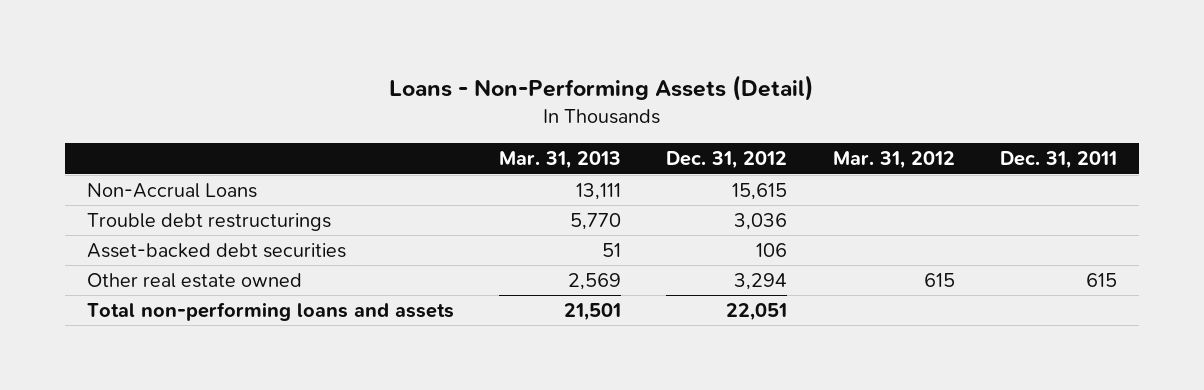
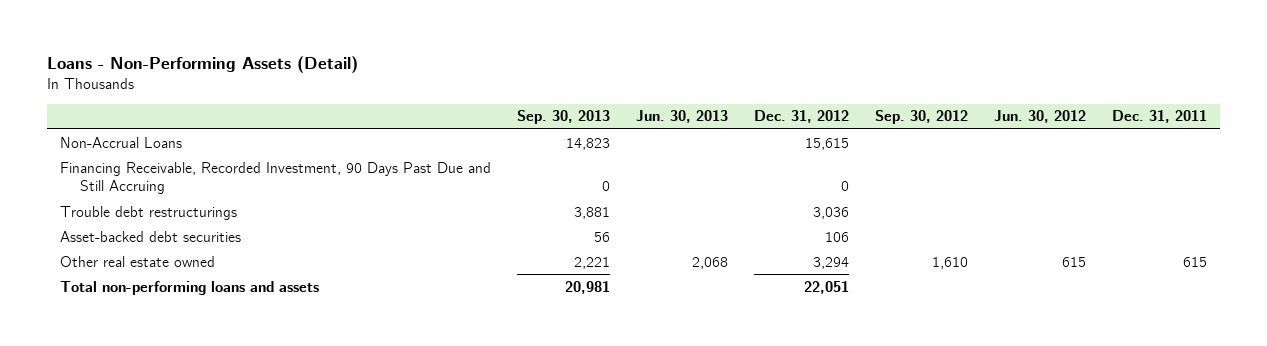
[499,151,622,170] Mar. 31, 2013 -> none
[832,151,955,170] Mar. 31, 2012 -> none
none -> [516,110,610,125] Sep. 30, 2013
none -> [636,110,729,124] Jun. 30, 2013
none -> [875,110,969,125] Sep. 30, 2012
none -> [994,110,1087,124] Jun. 30, 2012
none -> [59,161,491,195] Financing Receivable, Recorded Investment, 90 Days Past Due and Still Accruing

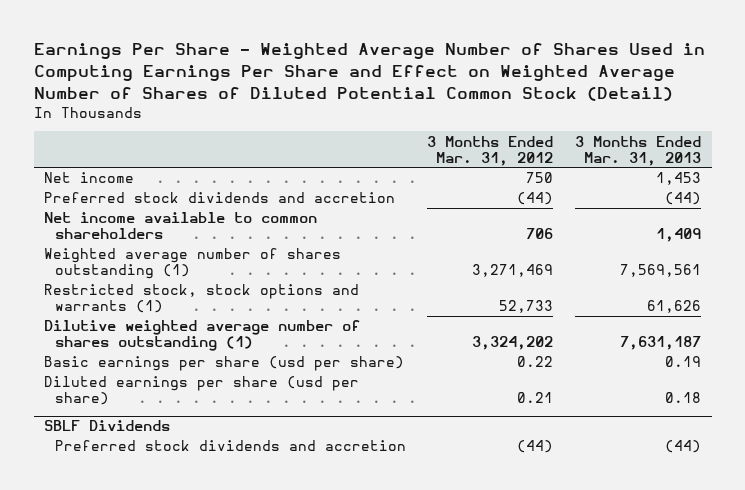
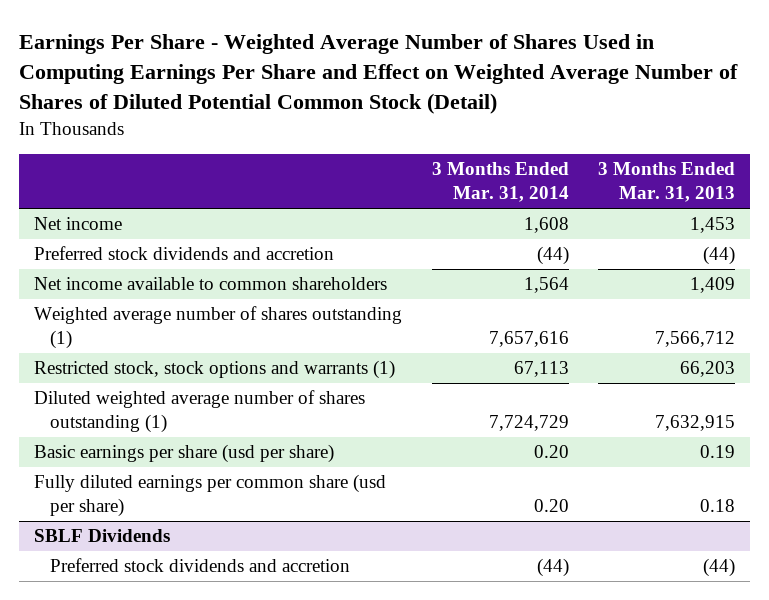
[427,135,554,166] 3 Months Ended Mar. 31, 2012 -> none
none -> [431,162,569,203] 3 Months Ended Mar. 31, 2014
[620,264,702,278] 7,569,561 -> [655,331,736,348] 7,566,712
[647,300,702,314] 61,626 -> [680,361,736,378] 66,203
[44,320,361,352] Dilutive weighted average number of shares outstanding (1) -> [34,390,366,434] Diluted weighted average number of shares outstanding (1)
[620,336,702,351] 7,631,187 -> [655,415,736,432] 7,632,915
[44,376,360,406] Diluted earnings per share (usd per share) -> [34,474,387,518] Fully diluted earnings per common share (usd per share)

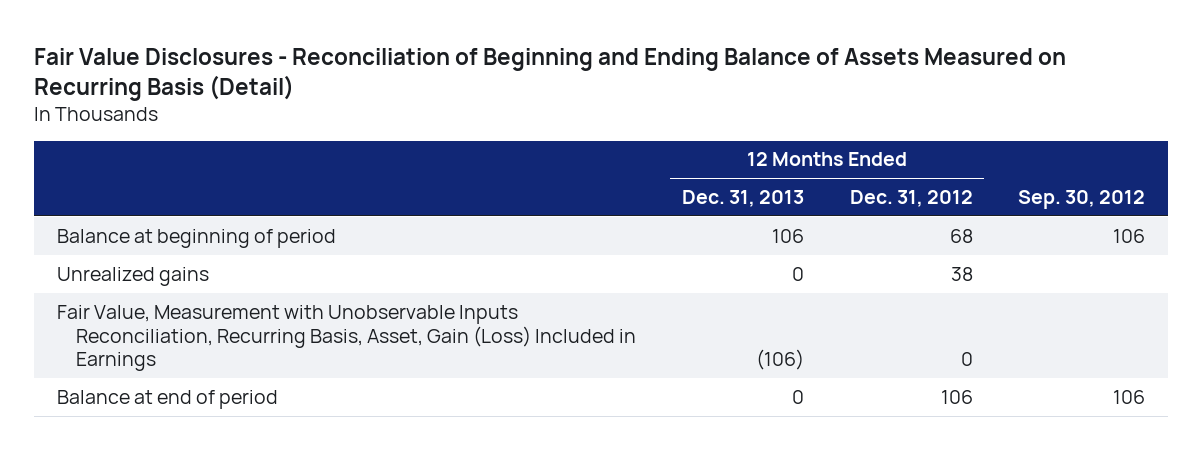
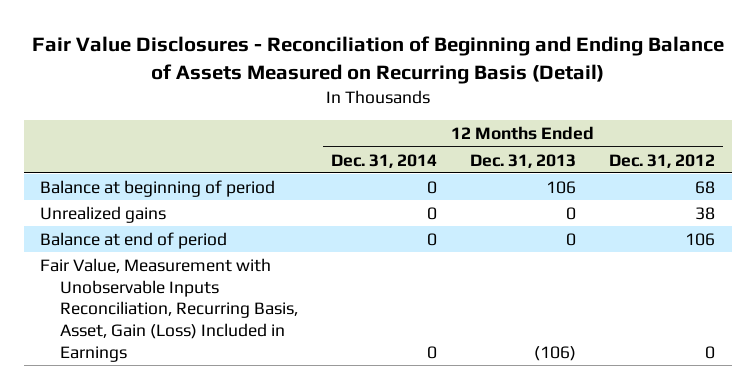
[1018,190,1146,210] Sep. 30, 2012 -> none
none -> [331,153,438,168] Dec. 31, 2014
[57,304,636,372] Fair Value, Measurement with Unobservable Inputs Reconciliation, Recurring Basis, Asset, Gain (Loss) Included in Earnings -> [40,257,299,362] Fair Value, Measurement with Unobservable Inputs Reconciliation, Recurring Basis, Asset, Gain (Loss) Included in Earnings

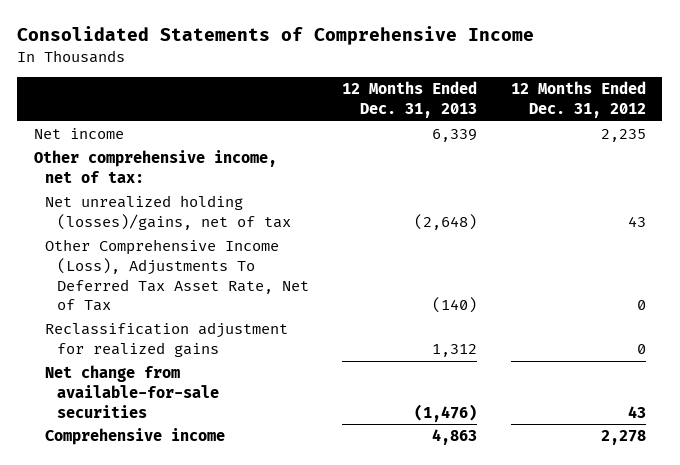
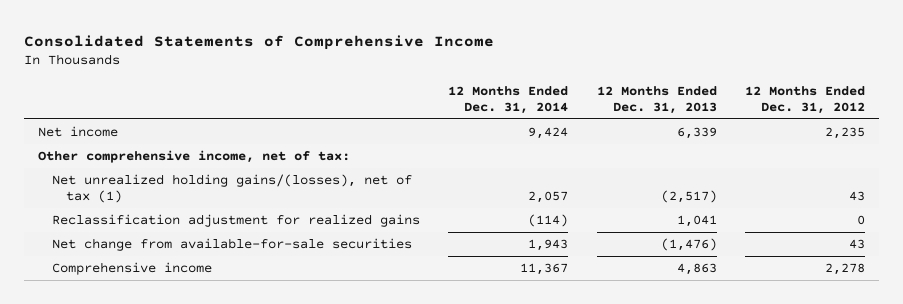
none -> [448,85,569,114] 12 Months Ended Dec. 31, 2014
[45,239,309,312] Other Comprehensive Income (Loss), Adjustments To Deferred Tax Asset Rate, Net of Tax -> none
[45,195,291,230] Net unrealized holding (losses)/gains, net of tax -> [52,174,413,204] Net unrealized holding gains/(losses), net of tax (1)
[414,213,478,230] (2,648) -> [660,190,717,204] (2,517)
[432,343,478,357] 1,312 -> [676,215,717,228] 1,041

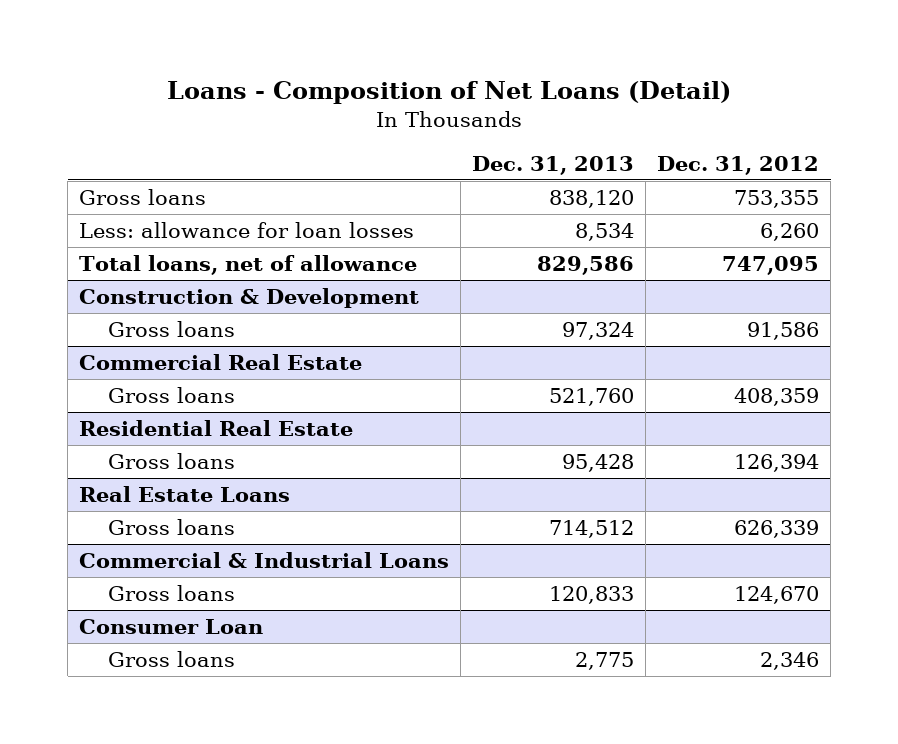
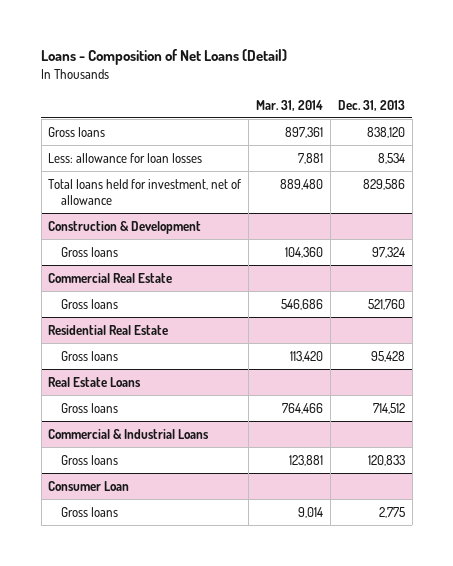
[657,155,820,175] Dec. 31, 2012 -> none
none -> [256,99,324,111] Mar. 31, 2014
[79,254,418,275] Total loans, net of allowance -> [48,178,242,206] Total loans held for investment, net of allowance

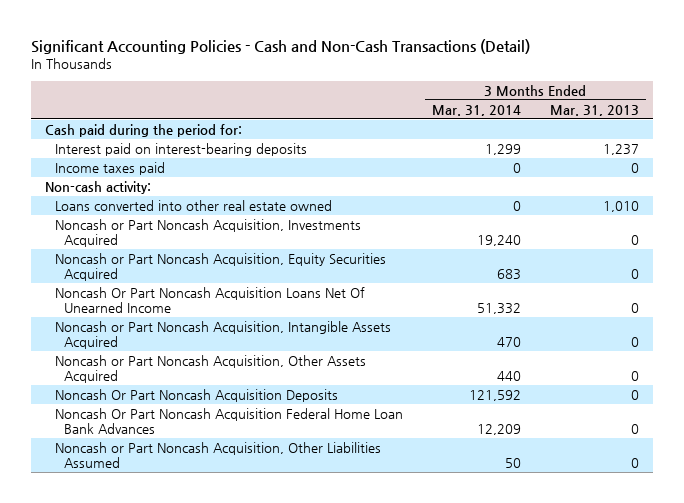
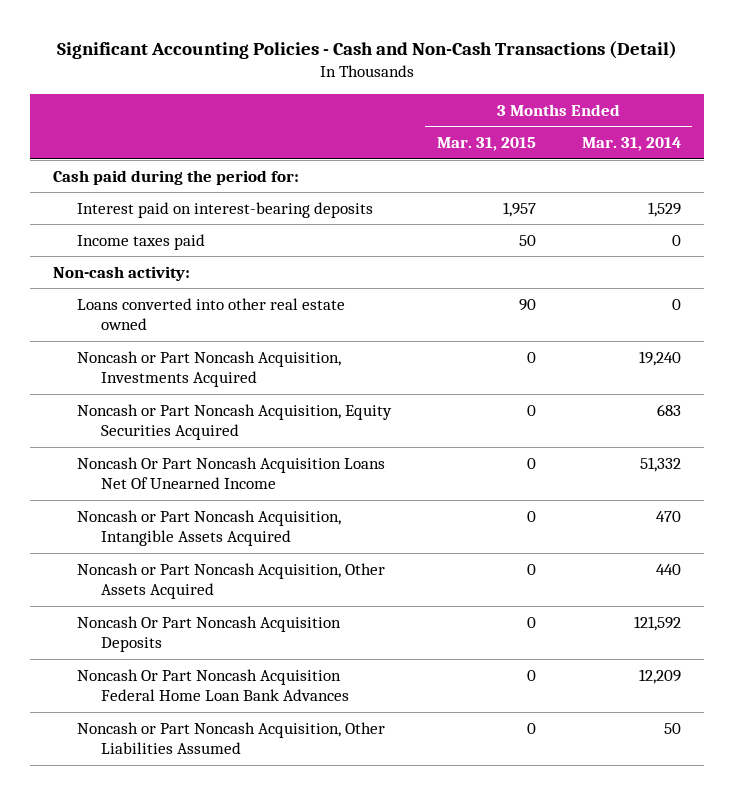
[549,104,639,116] Mar. 31, 2013 -> none
none -> [436,137,536,152] Mar. 31, 2015
[484,144,521,156] 1,299 -> [647,201,681,217] 1,529

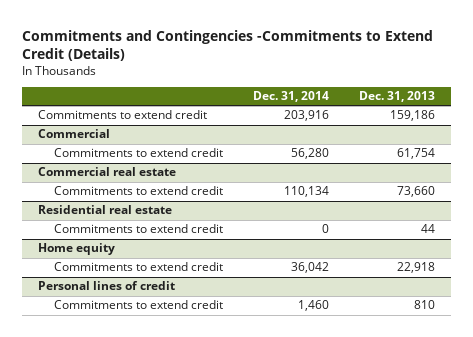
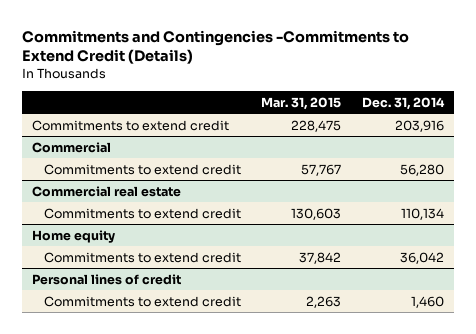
[359,91,436,103] Dec. 31, 2013 -> none
none -> [261,96,342,110] Mar. 31, 2015
[37,205,172,215] Residential real estate -> none
[53,224,223,234] Commitments to extend credit -> none

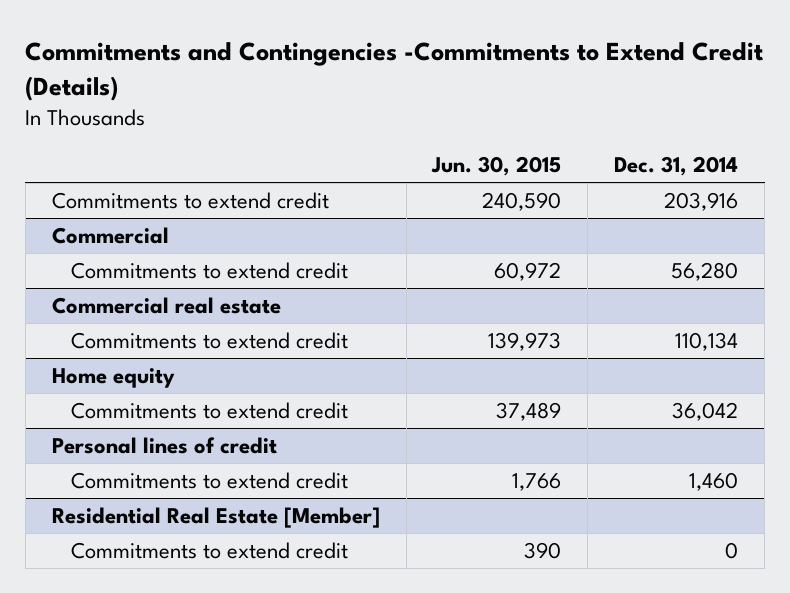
[261,96,342,110] Mar. 31, 2015 -> none
none -> [431,156,562,177] Jun. 30, 2015
none -> [51,506,380,528] Residential Real Estate [Member]
none -> [71,541,349,559] Commitments to extend credit

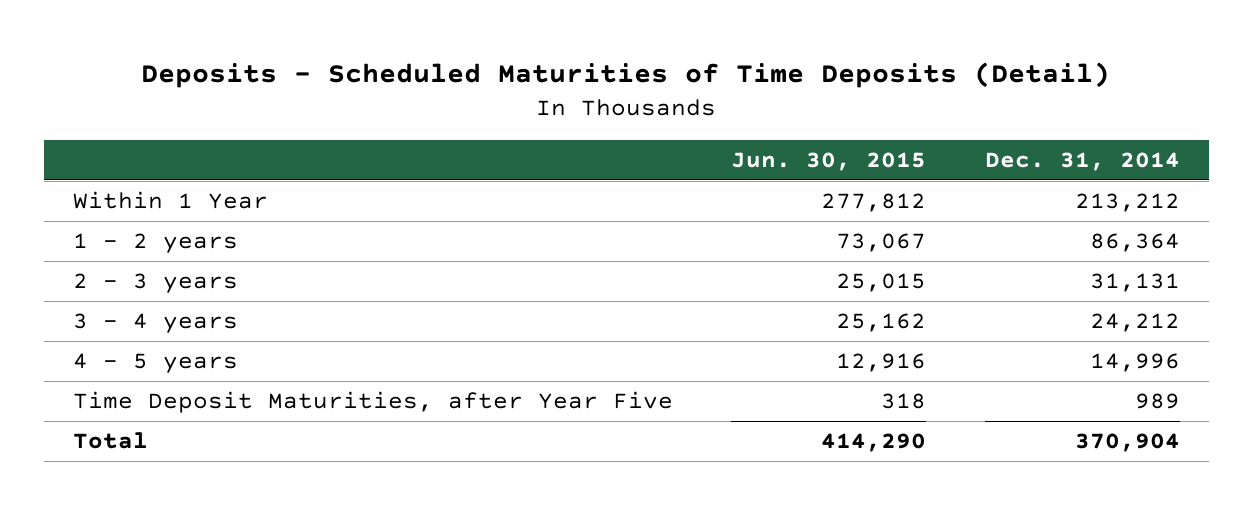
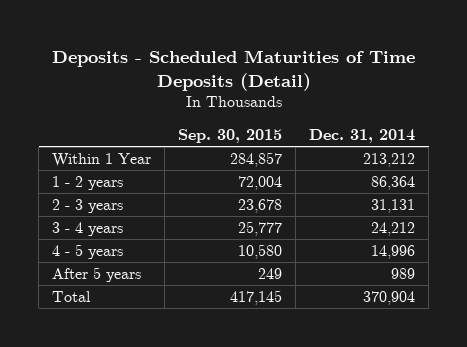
[731,152,927,172] Jun. 30, 2015 -> none
none -> [178,128,283,143] Sep. 30, 2015
[73,391,674,414] Time Deposit Maturities, after Year Five -> [52,266,142,282] After 5 years

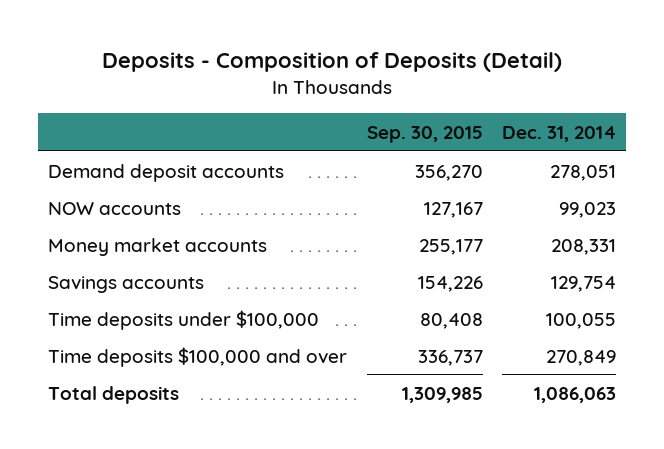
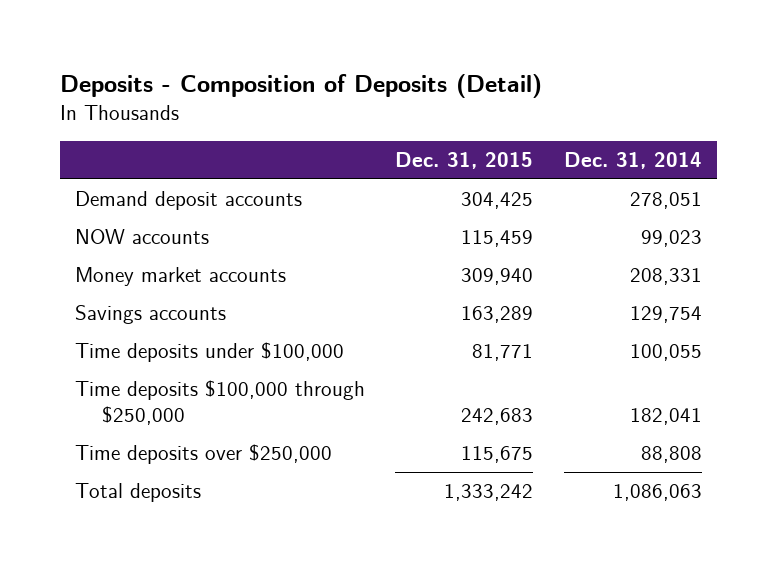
[366,125,483,143] Sep. 30, 2015 -> none
none -> [395,152,534,170] Dec. 31, 2015
[48,346,348,367] Time deposits $100,000 and over -> [74,380,365,425] Time deposits $100,000 through $250,000
[546,349,617,366] 270,849 -> [630,407,703,425] 182,041
none -> [74,444,332,465] Time deposits over $250,000

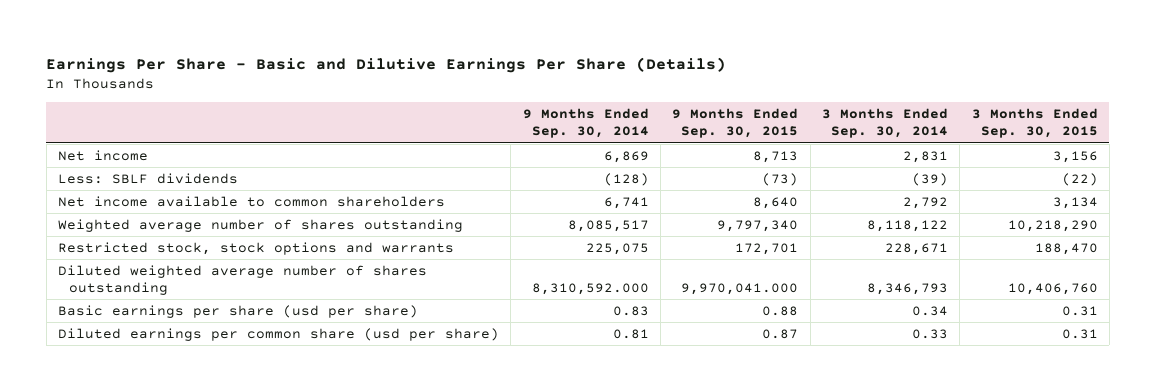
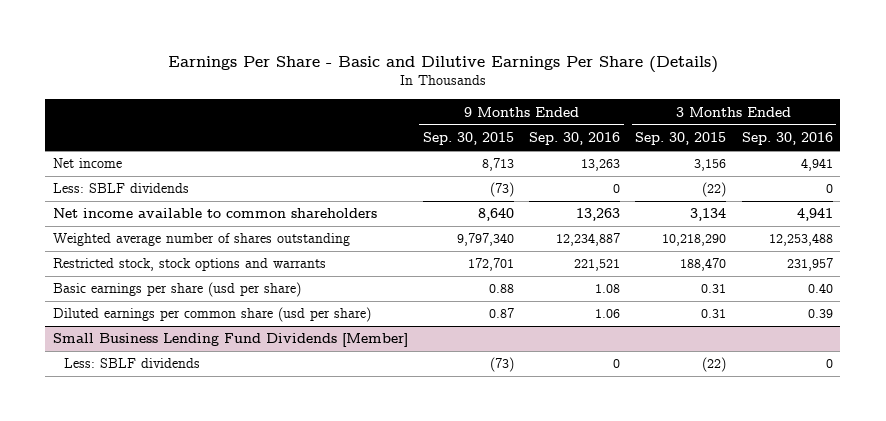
[522,108,649,139] 9 Months Ended Sep. 30, 2014 -> none
[821,108,948,139] 3 Months Ended Sep. 30, 2014 -> none
none -> [529,132,621,146] Sep. 30, 2016
none -> [741,132,833,146] Sep. 30, 2016
[58,264,428,295] Diluted weighted average number of shares outstanding -> none
none -> [53,333,409,348] Small Business Lending Fund Dividends [Member]
none -> [63,358,200,369] Less: SBLF dividends

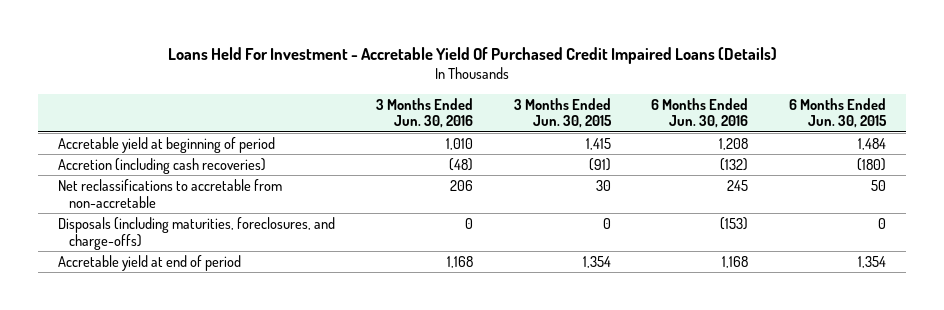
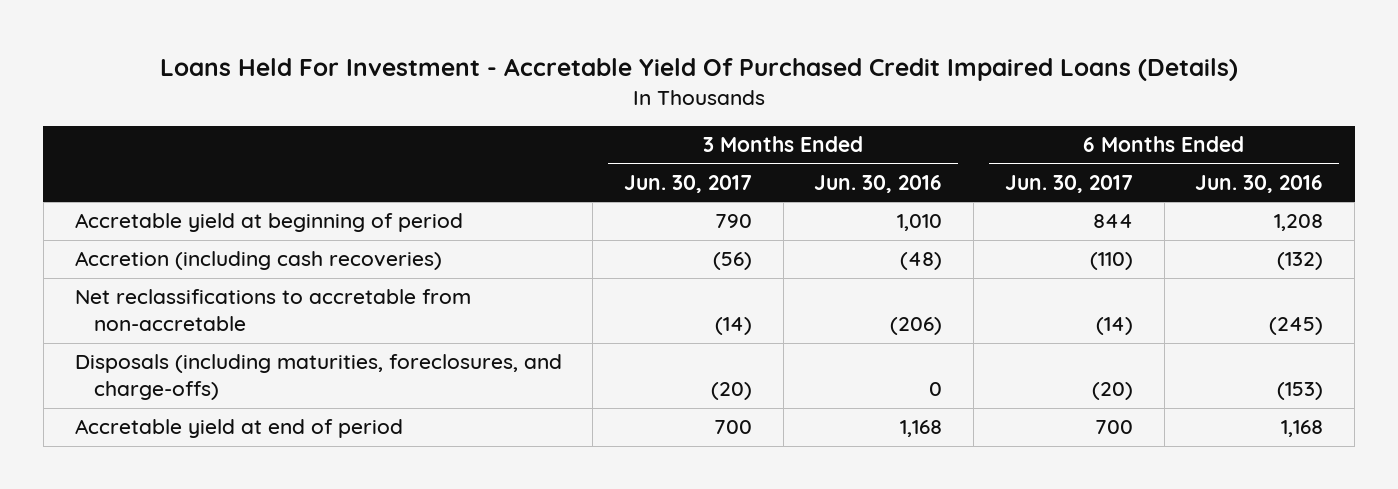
[513,97,612,129] 3 Months Ended Jun. 30, 2015 -> none
[789,97,888,129] 6 Months Ended Jun. 30, 2015 -> none
none -> [623,174,752,193] Jun. 30, 2017
none -> [1004,174,1133,193] Jun. 30, 2017
[449,179,473,191] 206 -> [890,317,943,336] (206)
[727,179,749,191] 245 -> [1269,317,1324,336] (245)

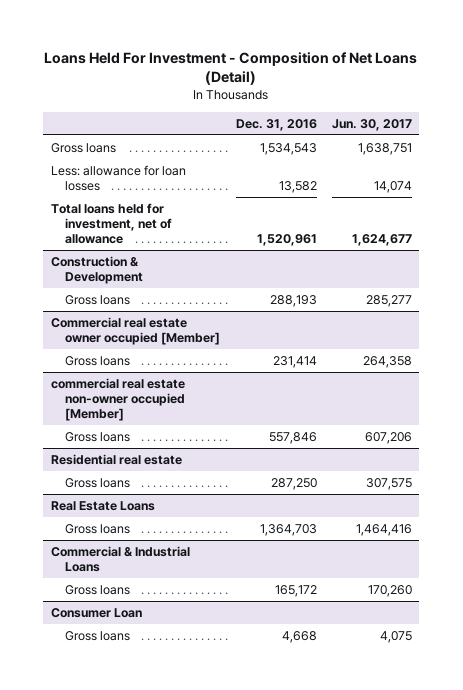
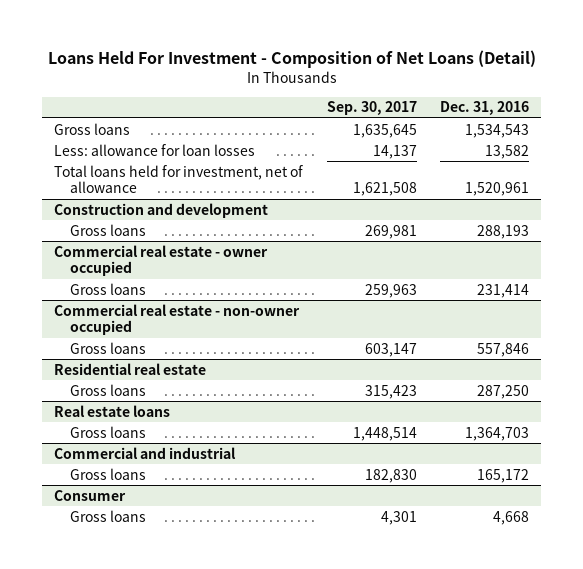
[331,118,412,131] Jun. 30, 2017 -> none
none -> [326,101,417,116] Sep. 30, 2017
[50,255,144,285] Construction & Development -> [53,202,268,218] Construction and development
[50,316,221,346] Commercial real estate owner occupied [Member] -> [53,244,268,277] Commercial real estate - owner occupied
[50,377,186,422] commercial real estate non-owner occupied [Member] -> [53,303,300,336] Commercial real estate - non-owner occupied
[50,500,155,511] Real Estate Loans -> [53,404,170,417] Real estate loans
[50,545,190,573] Commercial & Industrial Loans -> [53,446,236,459] Commercial and industrial
[50,607,142,618] Consumer Loan -> [53,489,126,501] Consumer

